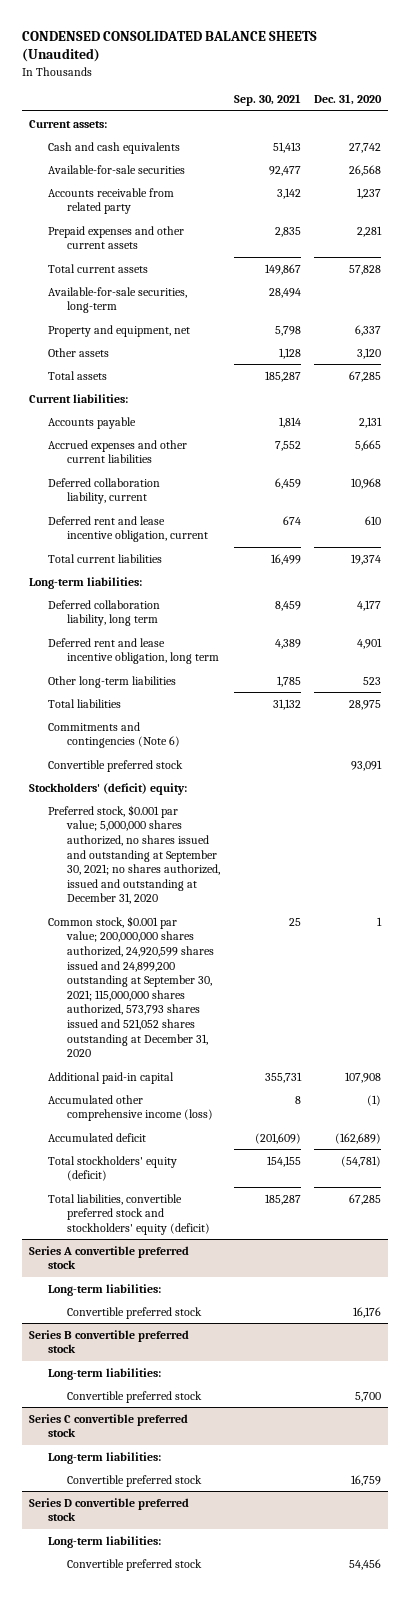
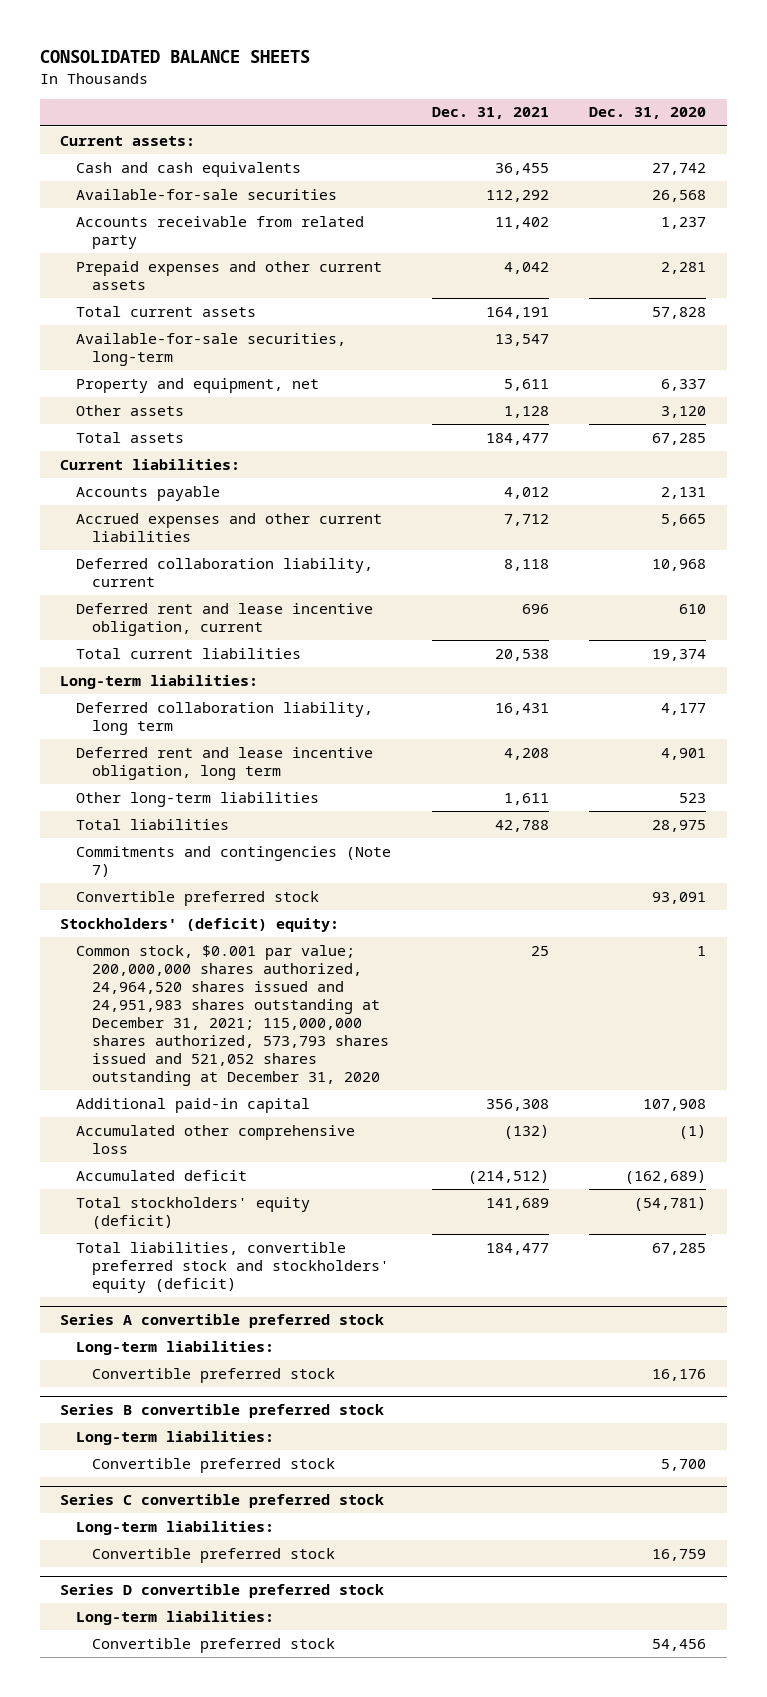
[21,30,317,63] CONDENSED CONSOLIDATED BALANCE SHEETS (Unaudited) -> [40,50,311,64] CONSOLIDATED BALANCE SHEETS
[233,94,301,107] Sep. 30, 2021 -> none
none -> [431,107,549,120] Dec. 31, 2021
[47,721,181,749] Commitments and contingencies (Note 6) -> [76,845,392,877] Commitments and contingencies (Note 7)
[47,804,221,905] Preferred stock, $0.001 par value; 5,000,000 shares authorized, no shares issued and outstanding at September 30, 2021; no shares authorized, issued and outstanding at December 31, 2020 -> none
[47,915,215,1058] Common stock, $0.001 par value; 200,000,000 shares authorized, 24,920,599 shares issued and 24,899,200 outstanding at September 30, 2021; 115,000,000 shares authorized, 573,793 shares issued and 521,052 shares outstanding at December 31, 2020 -> [76,944,390,1087] Common stock, $0.001 par value; 200,000,000 shares authorized, 24,964,520 shares issued and 24,951,983 shares outstanding at December 31, 2021; 115,000,000 shares authorized, 573,793 shares issued and 521,052 shares outstanding at December 31, 2020
[47,1094,214,1122] Accumulated other comprehensive income (loss) -> [76,1124,356,1154] Accumulated other comprehensive loss

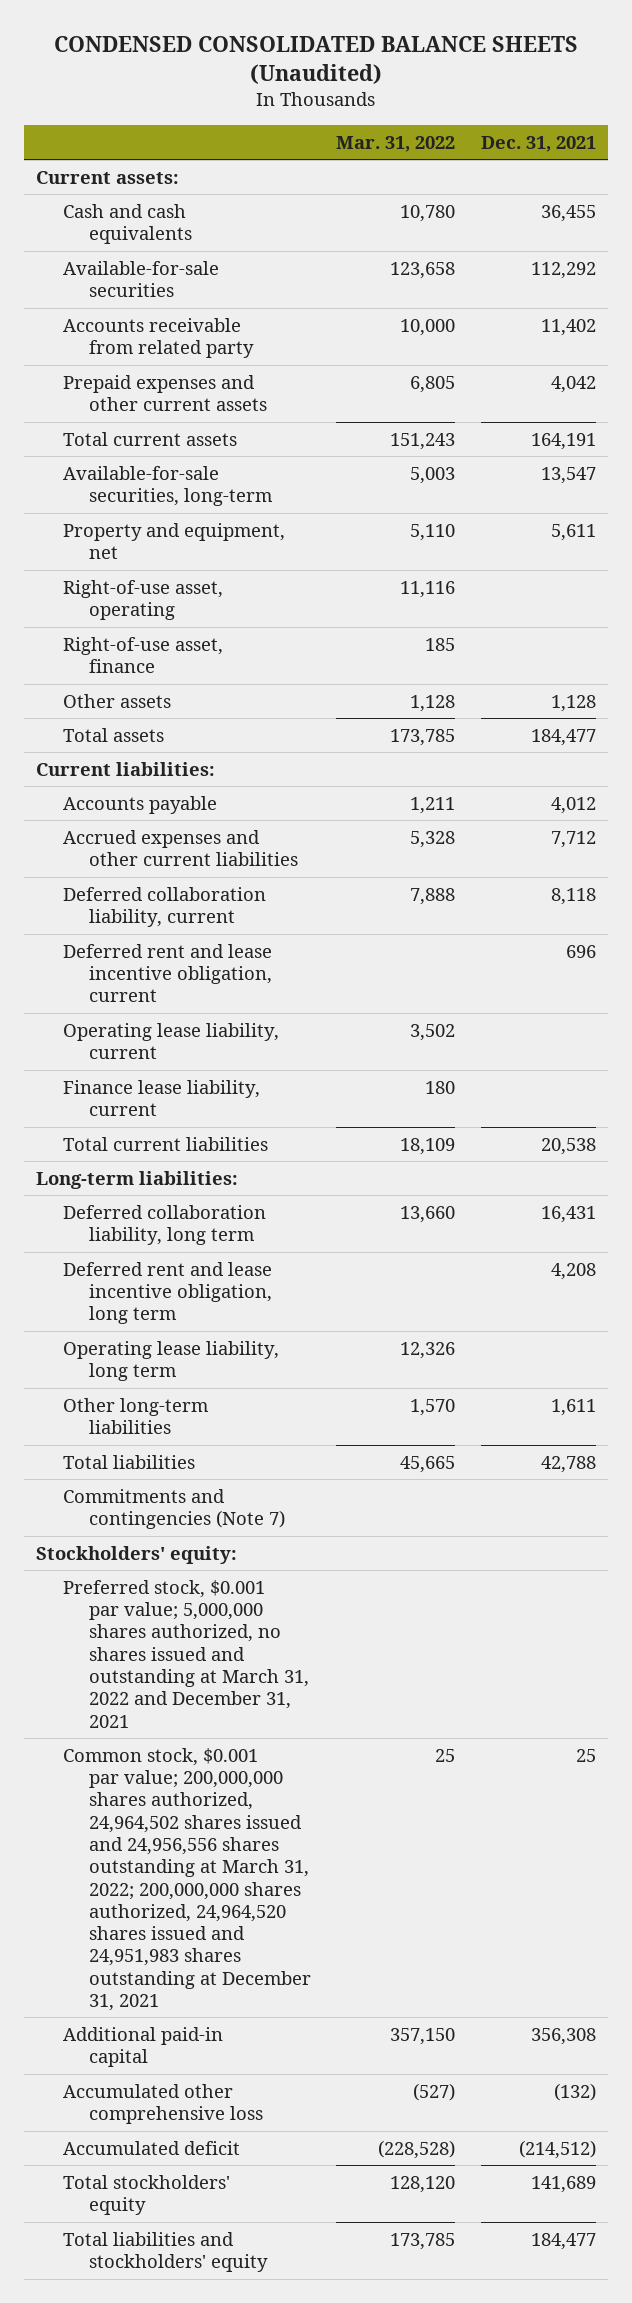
[40,50,311,64] CONSOLIDATED BALANCE SHEETS -> [54,36,579,85] CONDENSED CONSOLIDATED BALANCE SHEETS (Unaudited)
[589,107,707,120] Dec. 31, 2020 -> none
none -> [336,135,456,152] Mar. 31, 2022
none -> [62,579,223,621] Right-of-use asset, operating
none -> [62,636,223,674] Right-of-use asset, finance
none -> [62,1022,279,1060] Operating lease liability, current
none -> [62,1079,260,1117] Finance lease liability, current
none -> [62,1340,279,1382] Operating lease liability, long term
[76,890,320,906] Convertible preferred stock -> none
[60,917,340,932] Stockholders' (deficit) equity: -> [36,1545,238,1564] Stockholders' equity:
none -> [62,1579,309,1728] Preferred stock, $0.001 par value; 5,000,000 shares authorized, no shares issued and outstanding at March 31, 2022 and December 31, 2021
[76,944,390,1087] Common stock, $0.001 par value; 200,000,000 shares authorized, 24,964,520 shares issued and 24,951,983 shares outstanding at December 31, 2021; 115,000,000 shares authorized, 573,793 shares issued and 521,052 shares outstanding at December 31, 2020 -> [62,1747,311,2011] Common stock, $0.001 par value; 200,000,000 shares authorized, 24,964,502 shares issued and 24,956,556 shares outstanding at March 31, 2022; 200,000,000 shares authorized, 24,964,520 shares issued and 24,951,983 shares outstanding at December 31, 2021
[60,1313,385,1328] Series A convertible preferred stock -> none
[76,1340,275,1355] Long-term liabilities: -> none
[92,1367,336,1383] Convertible preferred stock -> none
[60,1403,385,1418] Series B convertible preferred stock -> none
[76,1430,275,1445] Long-term liabilities: -> none
[92,1457,336,1473] Convertible preferred stock -> none
[60,1493,385,1508] Series C convertible preferred stock -> none
[76,1520,275,1535] Long-term liabilities: -> none
[92,1547,336,1563] Convertible preferred stock -> none
[60,1583,385,1598] Series D convertible preferred stock -> none
[76,1610,275,1625] Long-term liabilities: -> none
[92,1637,336,1653] Convertible preferred stock -> none
[76,1196,311,1229] Total stockholders' equity (deficit) -> [62,2174,230,2216] Total stockholders' equity
[76,1241,390,1293] Total liabilities, convertible preferred stock and stockholders' equity (deficit) -> [62,2231,268,2273] Total liabilities and stockholders' equity

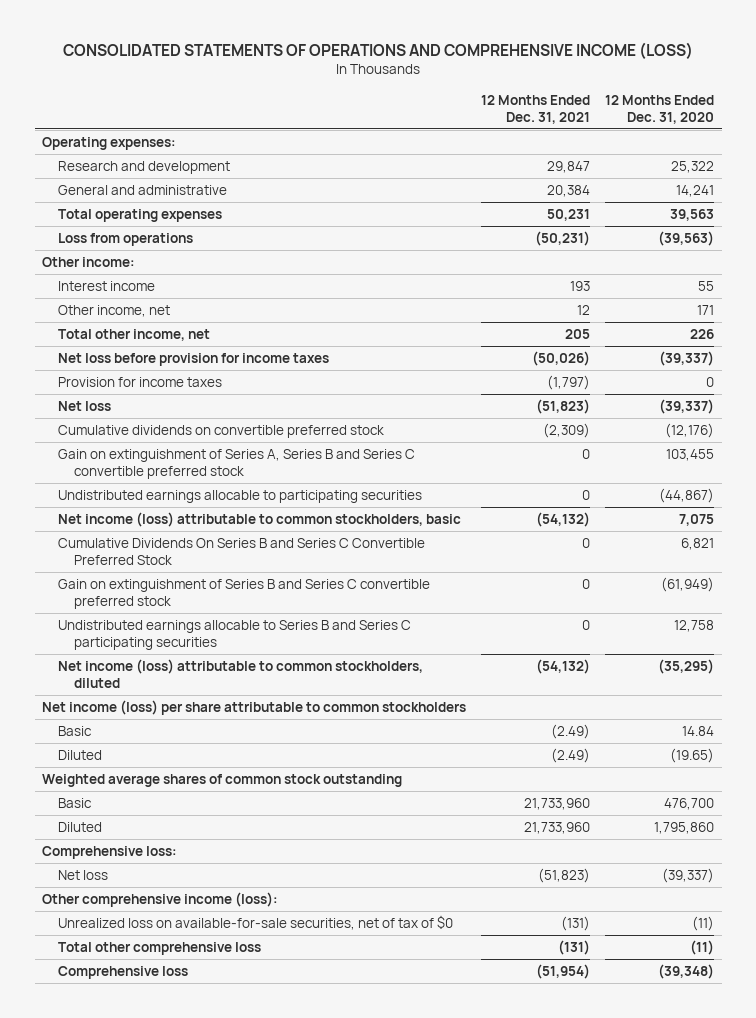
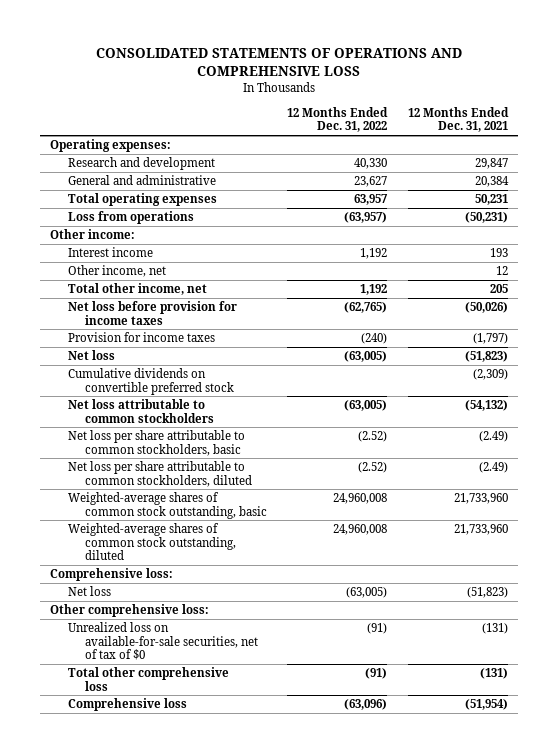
[63,41,694,59] CONSOLIDATED STATEMENTS OF OPERATIONS AND COMPREHENSIVE INCOME (LOSS) -> [96,48,463,77] CONSOLIDATED STATEMENTS OF OPERATIONS AND COMPREHENSIVE LOSS
[605,94,715,124] 12 Months Ended Dec. 31, 2020 -> none
none -> [287,106,389,133] 12 Months Ended Dec. 31, 2022
[58,448,416,479] Gain on extinguishment of Series A, Series B and Series C convertible preferred stock -> none
[58,489,423,503] Undistributed earnings allocable to participating securities -> none
[58,537,426,565] Cumulative Dividends On Series B and Series C Convertible Preferred Stock -> none
[58,578,431,609] Gain on extinguishment of Series B and Series C convertible preferred stock -> none
[58,619,412,650] Undistributed earnings allocable to Series B and Series C participating securities -> none
[58,658,424,688] Net income (loss) attributable to common stockholders, diluted -> none
[42,699,467,715] Net income (loss) per share attributable to common stockholders -> none
[42,773,403,787] Weighted average shares of common stock outstanding -> none
[58,511,462,527] Net income (loss) attributable to common stockholders, basic -> [67,399,214,423] Net loss attributable to common stockholders
[58,725,93,736] Basic -> [67,430,245,456] Net loss per share attributable to common stockholders, basic
[58,749,103,760] Diluted -> [67,461,252,487] Net loss per share attributable to common stockholders, diluted
[58,797,93,808] Basic -> [67,492,267,519] Weighted-average shares of common stock outstanding, basic
[58,821,103,832] Diluted -> [67,523,236,561] Weighted-average shares of common stock outstanding, diluted
[42,891,279,907] Other comprehensive income (loss): -> [50,604,210,618] Other comprehensive loss:

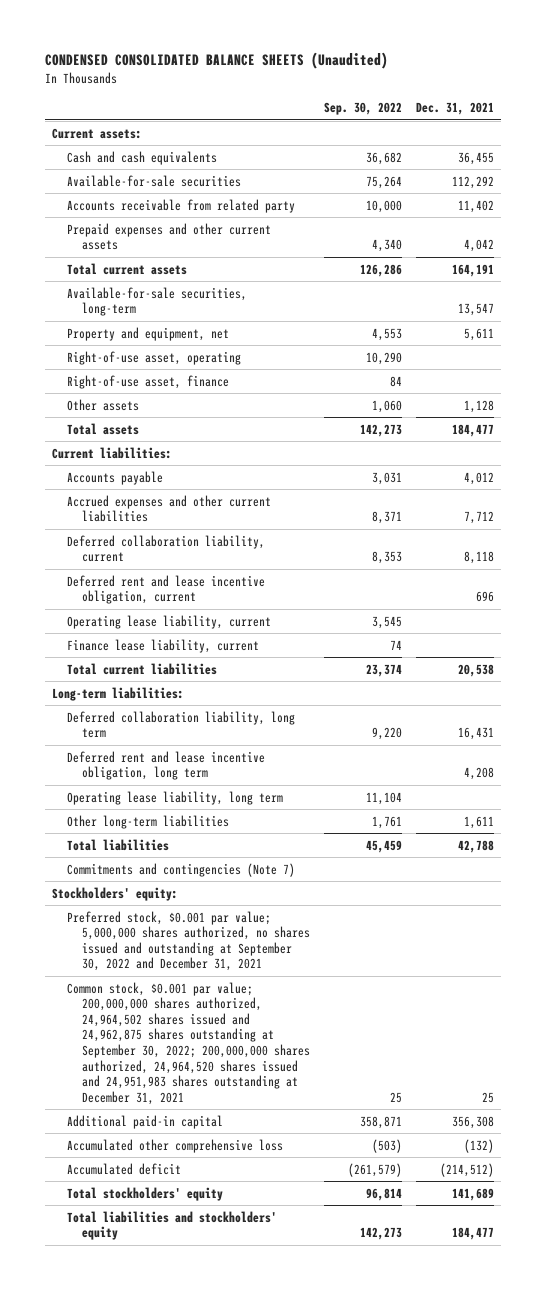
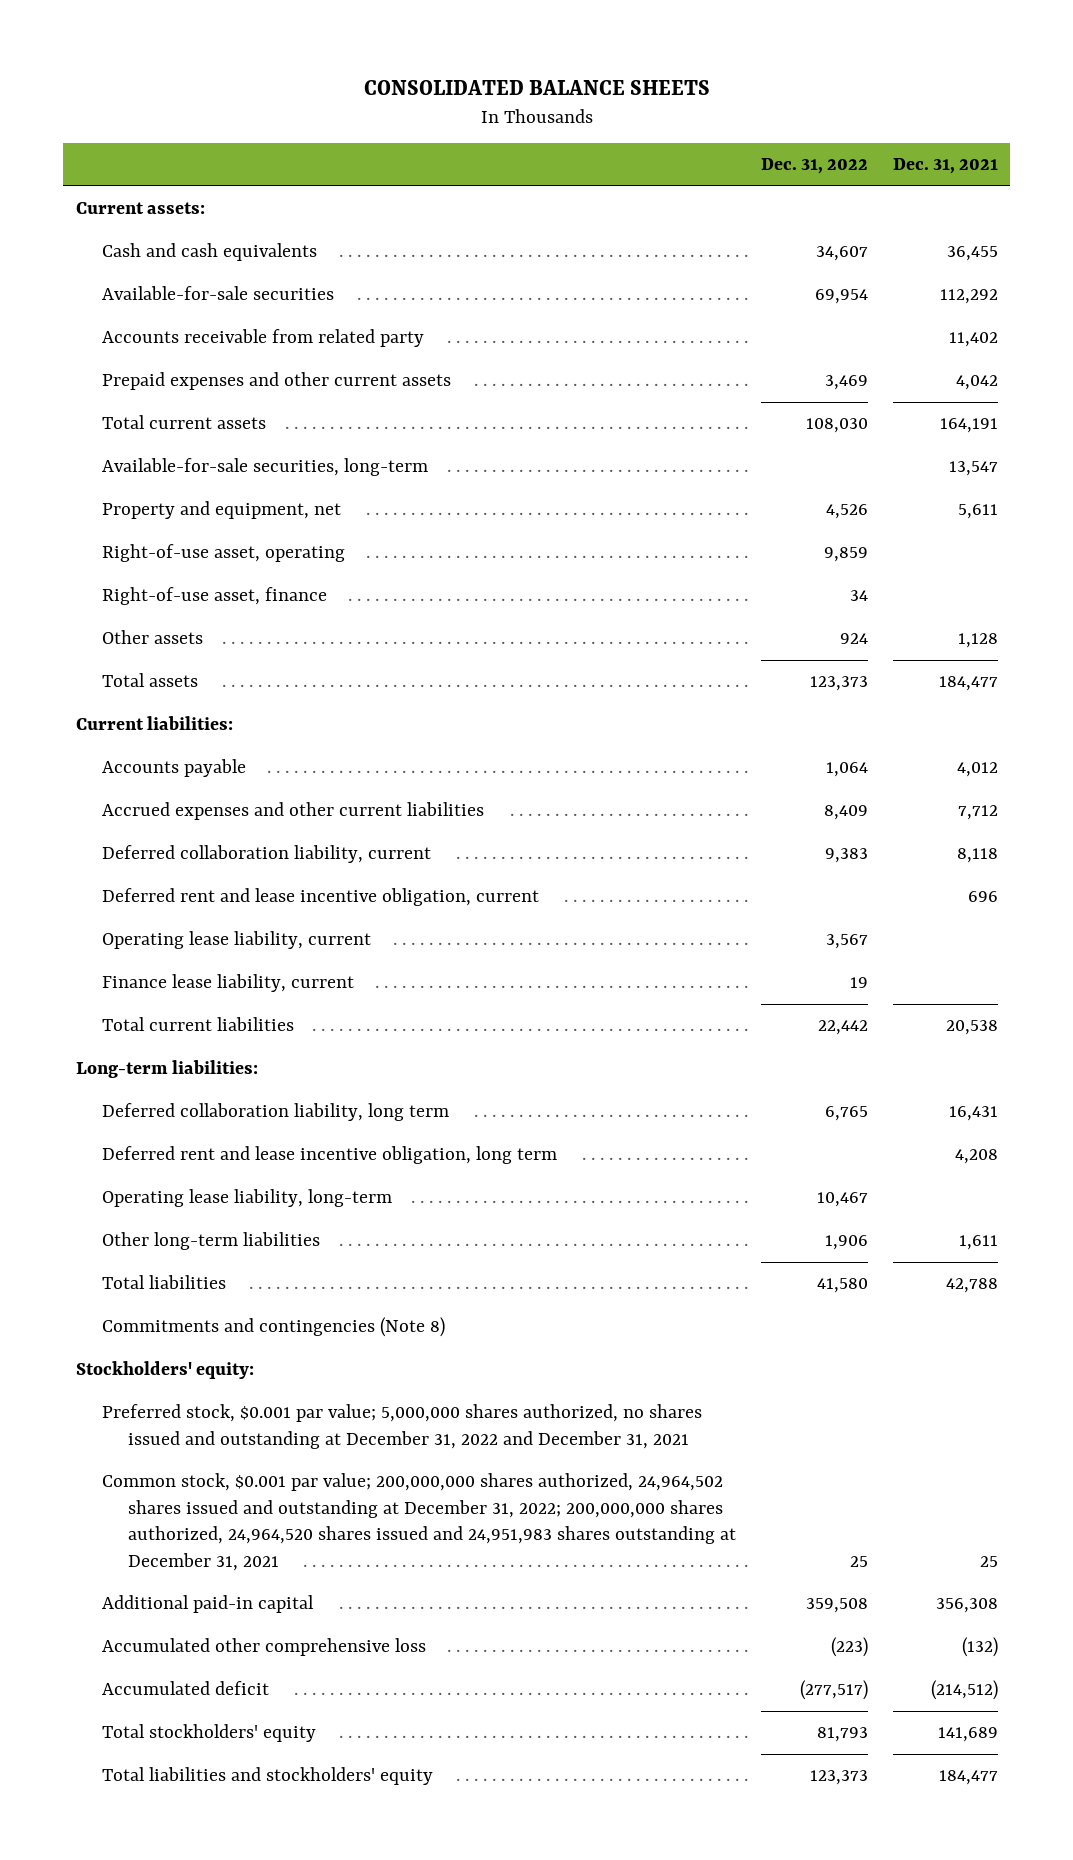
[44,51,388,69] CONDENSED CONSOLIDATED BALANCE SHEETS (Unaudited) -> [363,79,710,95] CONSOLIDATED BALANCE SHEETS
[324,102,403,116] Sep. 30, 2022 -> none
none -> [760,158,868,175] Dec. 31, 2022
[67,790,284,805] Operating lease liability, long term -> [101,1189,392,1208] Operating lease liability, long-term
[67,862,296,877] Commitments and contingencies (Note 7) -> [101,1317,445,1338] Commitments and contingencies (Note 8)
[67,910,311,972] Preferred stock, $0.001 par value; 5,000,000 shares authorized, no shares issued and outstanding at September 30, 2022 and December 31, 2021 -> [101,1404,702,1449] Preferred stock, $0.001 par value; 5,000,000 shares authorized, no shares issued and outstanding at December 31, 2022 and December 31, 2021
[67,981,311,1105] Common stock, $0.001 par value; 200,000,000 shares authorized, 24,964,502 shares issued and 24,962,875 shares outstanding at September 30, 2022; 200,000,000 shares authorized, 24,964,520 shares issued and 24,951,983 shares outstanding at December 31, 2021 -> [101,1473,736,1571] Common stock, $0.001 par value; 200,000,000 shares authorized, 24,964,502 shares issued and outstanding at December 31, 2022; 200,000,000 shares authorized, 24,964,520 shares issued and 24,951,983 shares outstanding at December 31, 2021

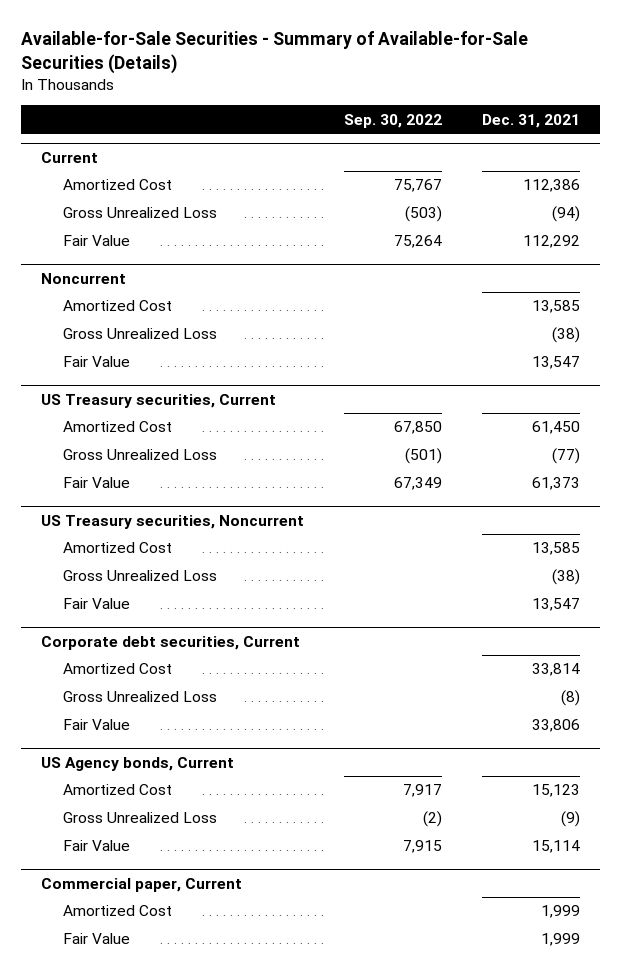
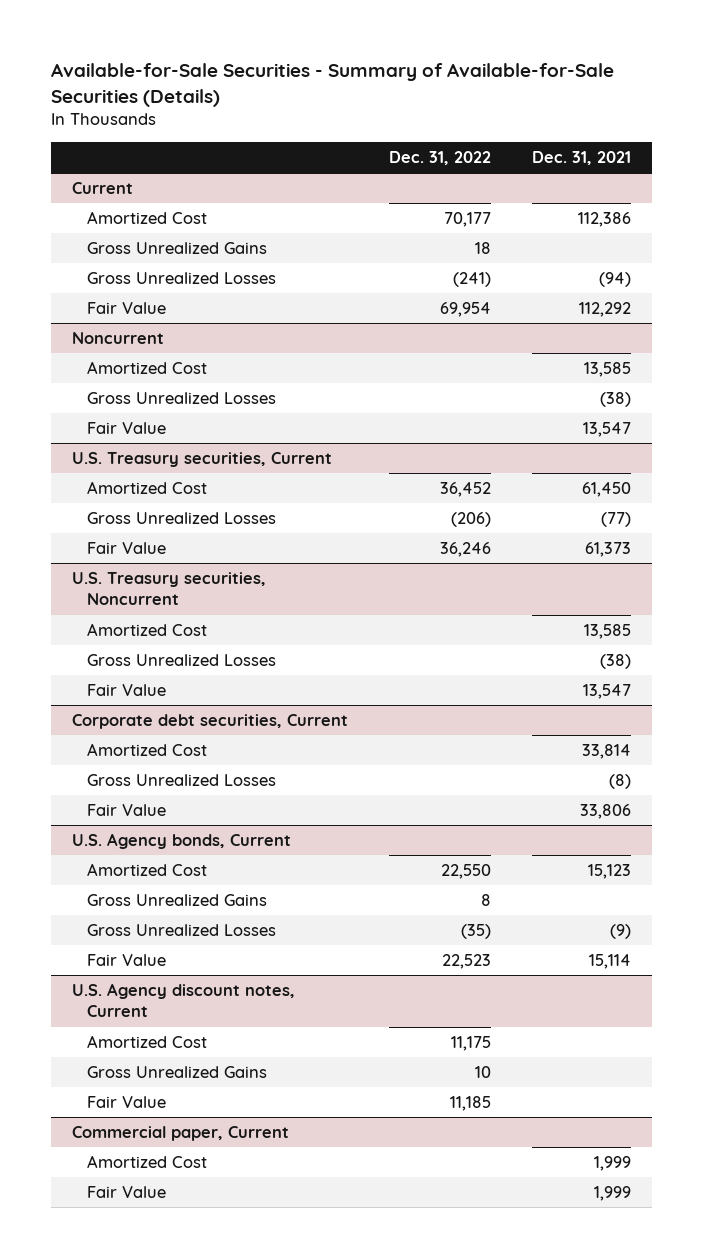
[344,113,443,128] Sep. 30, 2022 -> none
none -> [388,151,491,166] Dec. 31, 2022
none -> [87,242,268,255] Gross Unrealized Gains
[62,207,217,219] Gross Unrealized Loss -> [87,272,277,285] Gross Unrealized Losses
[62,328,217,340] Gross Unrealized Loss -> [87,392,277,405] Gross Unrealized Losses
[41,393,277,408] US Treasury securities, Current -> [71,452,332,468] U.S. Treasury securities, Current
[62,449,217,461] Gross Unrealized Loss -> [87,512,277,525] Gross Unrealized Losses
[41,514,305,529] US Treasury securities, Noncurrent -> [71,572,266,606] U.S. Treasury securities, Noncurrent
[62,570,217,582] Gross Unrealized Loss -> [87,654,277,667] Gross Unrealized Losses
[62,691,217,703] Gross Unrealized Loss -> [87,774,277,787] Gross Unrealized Losses
[41,756,235,771] US Agency bonds, Current -> [71,833,291,850] U.S. Agency bonds, Current
none -> [87,894,268,907] Gross Unrealized Gains
[62,812,217,824] Gross Unrealized Loss -> [87,924,277,937] Gross Unrealized Losses
none -> [71,983,295,1018] U.S. Agency discount notes, Current
none -> [87,1035,208,1049] Amortized Cost
none -> [87,1066,268,1079] Gross Unrealized Gains
none -> [87,1096,167,1109] Fair Value

